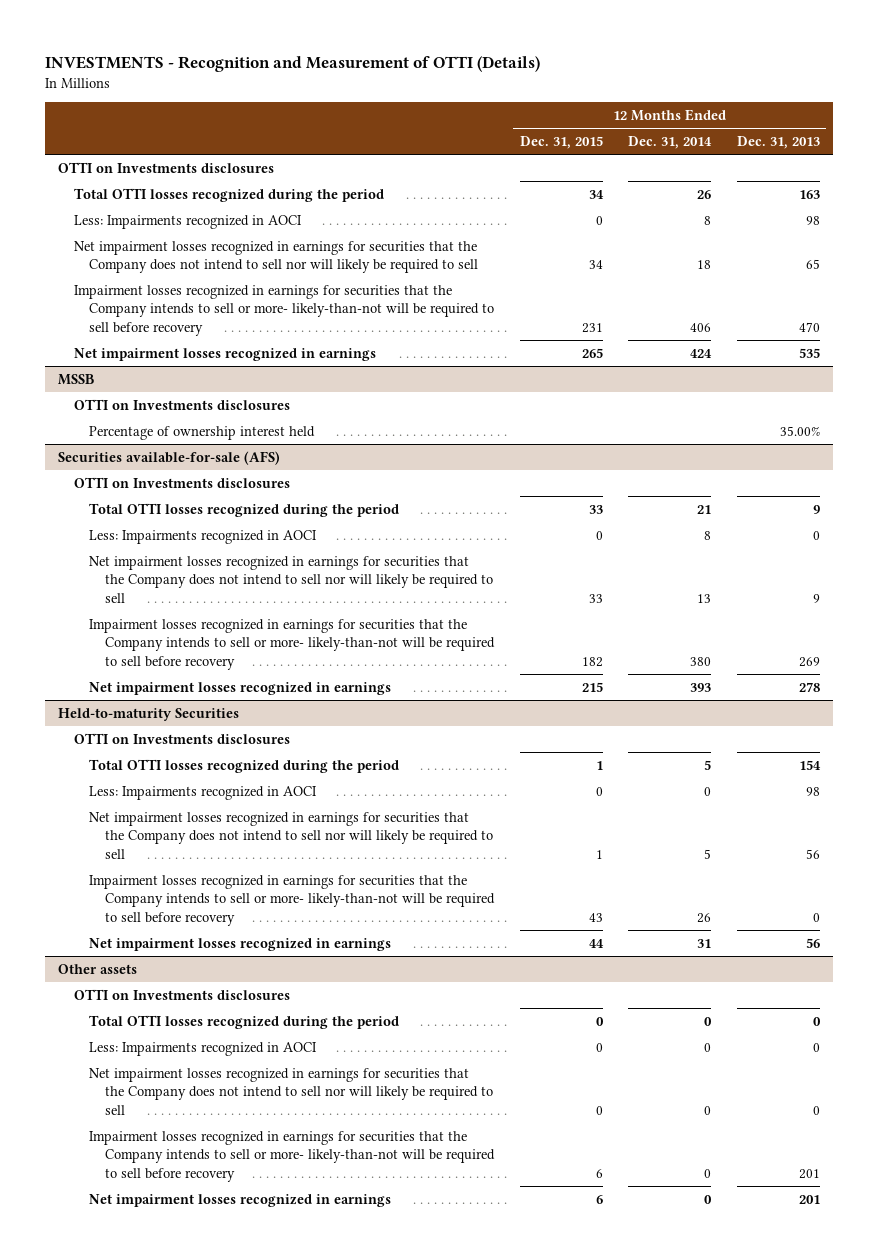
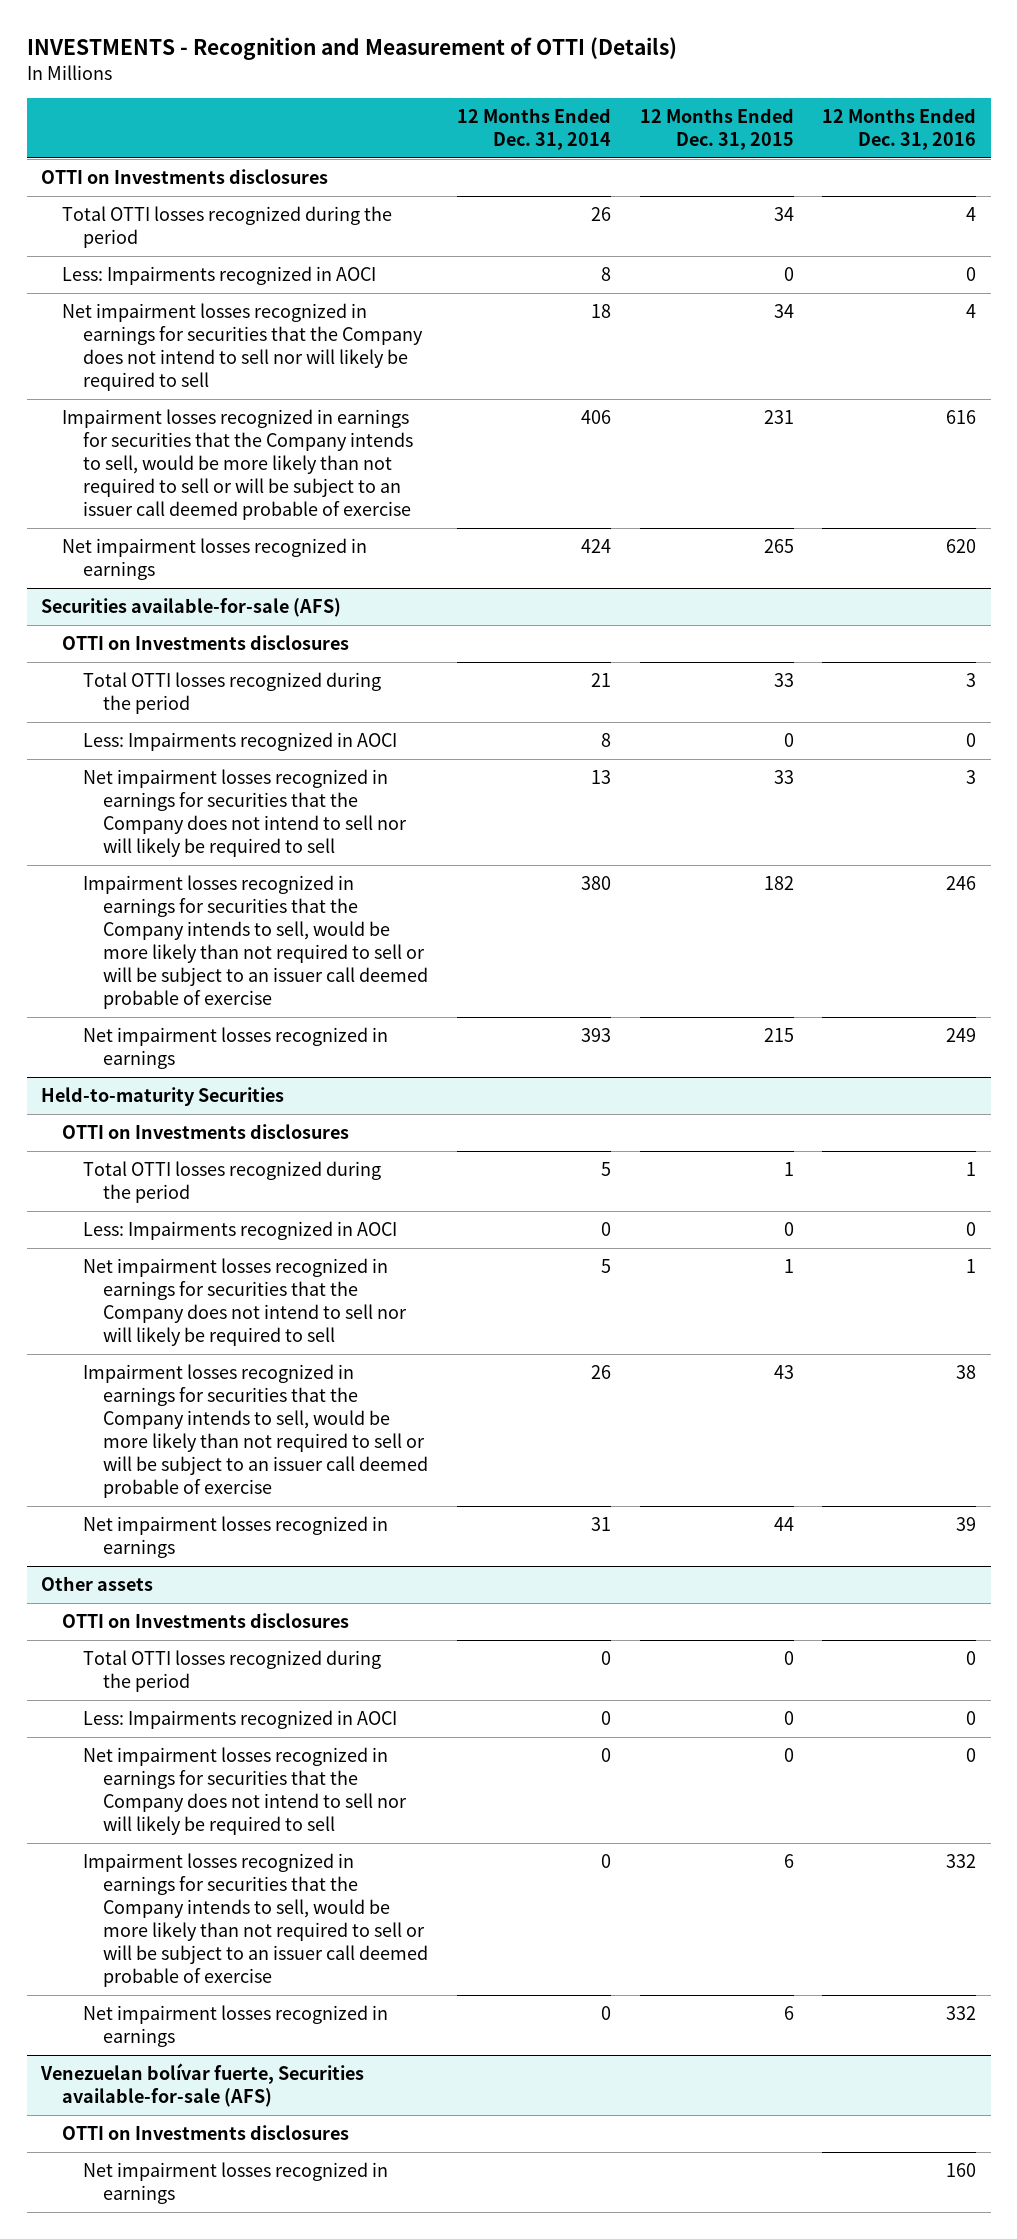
[736,136,820,150] Dec. 31, 2013 -> none
none -> [822,107,977,151] 12 Months Ended Dec. 31, 2016
[73,284,495,336] Impairment losses recognized in earnings for securities that the Company intends to sell or more- likely-than-not will be required to sell before recovery -> [61,409,413,521] Impairment losses recognized in earnings for securities that the Company intends to sell, would be more likely than not required to sell or will be subject to an issuer call deemed probable of exercise
[57,373,94,385] MSSB -> none
[73,398,290,410] OTTI on Investments disclosures -> none
[89,425,316,440] Percentage of ownership interest held -> none
[89,618,495,670] Impairment losses recognized in earnings for securities that the Company intends to sell or more- likely-than-not will be required to sell before recovery -> [82,875,429,1010] Impairment losses recognized in earnings for securities that the Company intends to sell, would be more likely than not required to sell or will be subject to an issuer call deemed probable of exercise
[89,874,495,926] Impairment losses recognized in earnings for securities that the Company intends to sell or more- likely-than-not will be required to sell before recovery -> [82,1364,429,1499] Impairment losses recognized in earnings for securities that the Company intends to sell, would be more likely than not required to sell or will be subject to an issuer call deemed probable of exercise
[89,1130,495,1182] Impairment losses recognized in earnings for securities that the Company intends to sell or more- likely-than-not will be required to sell before recovery -> [82,1853,429,1988] Impairment losses recognized in earnings for securities that the Company intends to sell, would be more likely than not required to sell or will be subject to an issuer call deemed probable of exercise
none -> [40,2063,365,2108] Venezuelan bolívar fuerte, Securities available-for-sale (AFS)
none -> [61,2125,349,2141] OTTI on Investments disclosures
none -> [82,2162,388,2205] Net impairment losses recognized in earnings

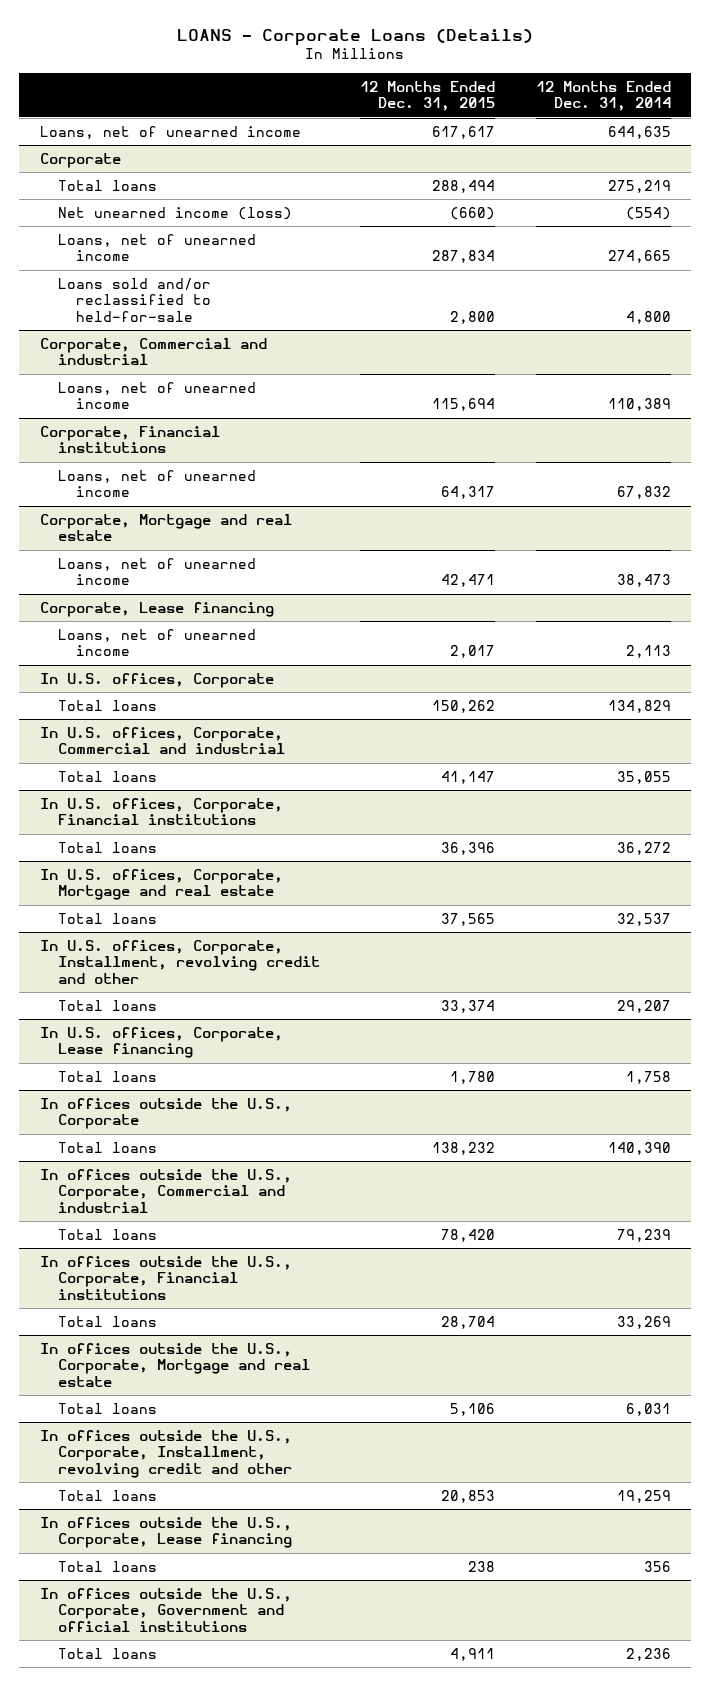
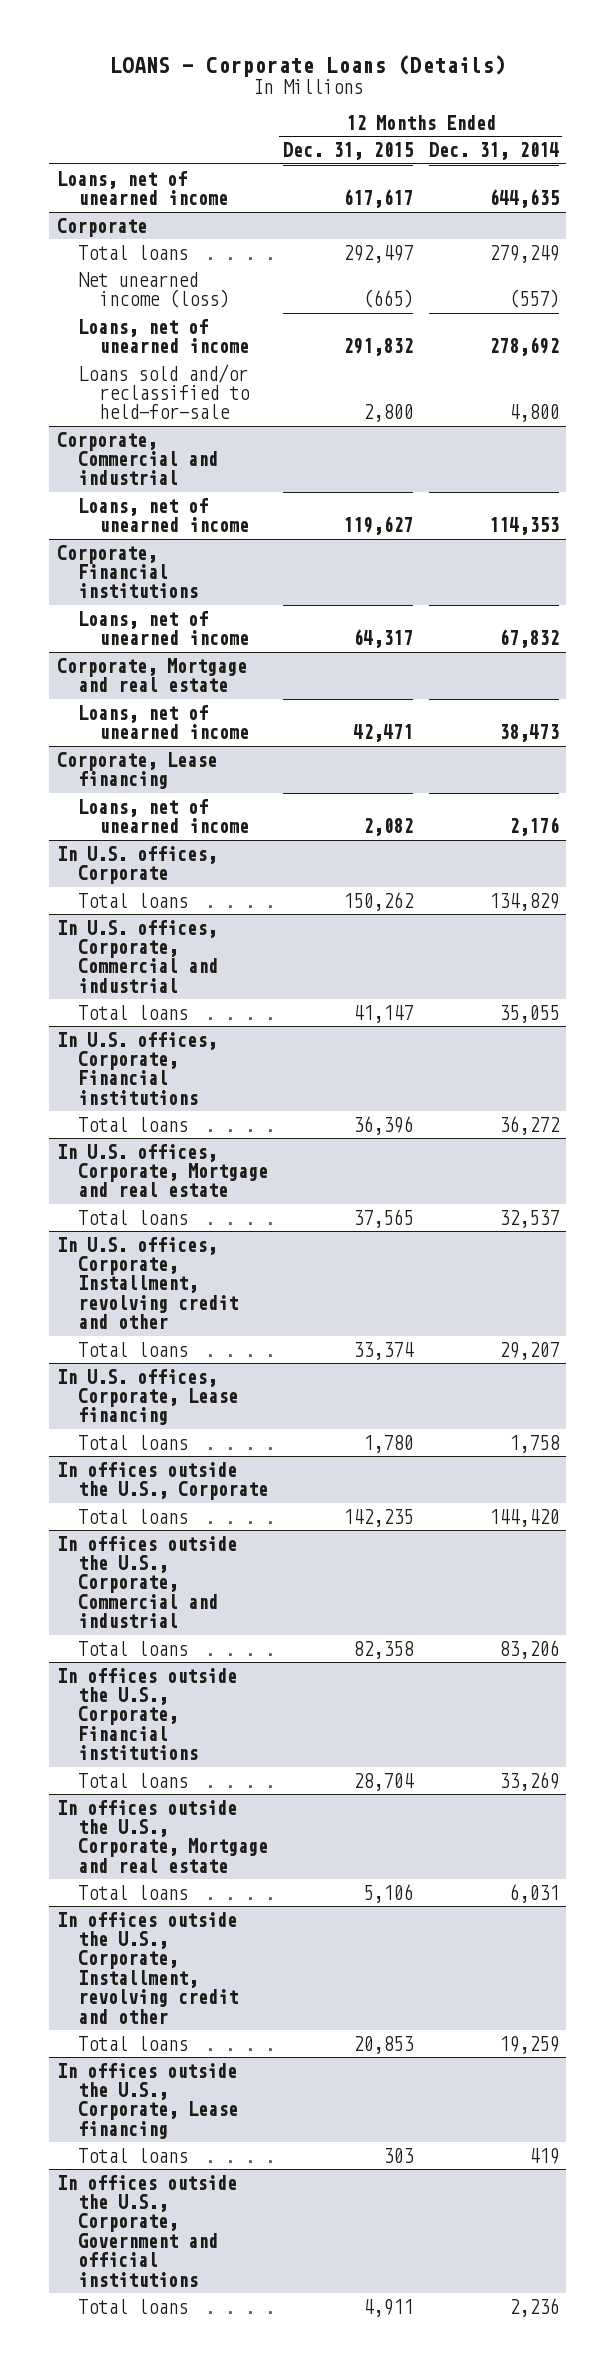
[432,179,496,193] 288,494 -> [343,244,414,263] 292,497
[607,179,671,193] 275,219 -> [488,244,559,263] 279,249
[450,206,496,220] (660) -> [363,289,414,309] (665)
[625,206,671,220] (554) -> [508,289,559,309] (557)
[432,250,496,264] 287,834 -> [343,338,414,357] 291,832
[607,250,671,264] 274,665 -> [488,337,559,357] 278,692
[432,398,496,412] 115,694 -> [343,516,414,536] 119,627
[607,398,671,412] 110,389 -> [488,517,559,536] 114,353
[450,645,496,659] 2,017 -> [363,818,414,837] 2,082
[625,645,671,659] 2,113 -> [508,817,559,837] 2,176
[432,1141,496,1155] 138,232 -> [343,1508,414,1527] 142,235
[607,1141,671,1155] 140,390 -> [488,1508,559,1527] 144,420
[441,1228,496,1242] 78,420 -> [353,1640,415,1659] 82,358
[616,1228,671,1242] 79,239 -> [498,1639,559,1659] 83,206
[468,1560,496,1572] 238 -> [383,2147,415,2163] 303
[643,1560,671,1572] 356 -> [528,2147,559,2164] 419

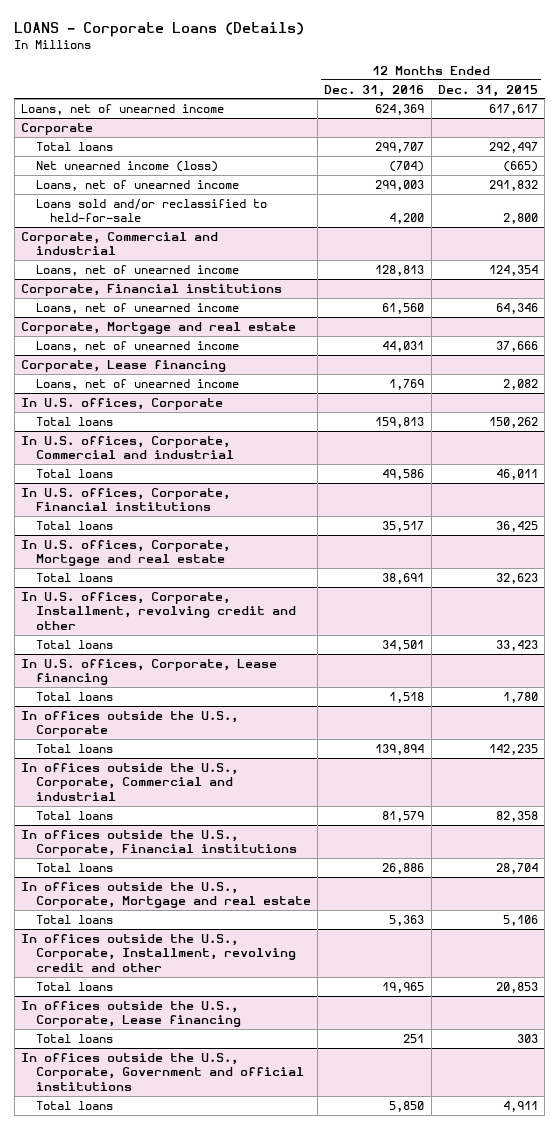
[428,141,559,160] Dec. 31, 2014 -> none
none -> [324,84,425,97] Dec. 31, 2016
[343,516,414,536] 119,627 -> [488,264,538,276] 124,354
[353,629,414,649] 64,317 -> [495,302,538,314] 64,346
[353,724,414,743] 42,471 -> [495,340,538,352] 37,666
[353,1004,414,1023] 41,147 -> [495,468,538,480] 46,011
[353,1115,414,1135] 36,396 -> [495,520,538,532] 36,425
[353,1208,414,1228] 37,565 -> [495,572,538,584] 32,623
[353,1341,415,1360] 33,374 -> [495,639,538,651] 33,423

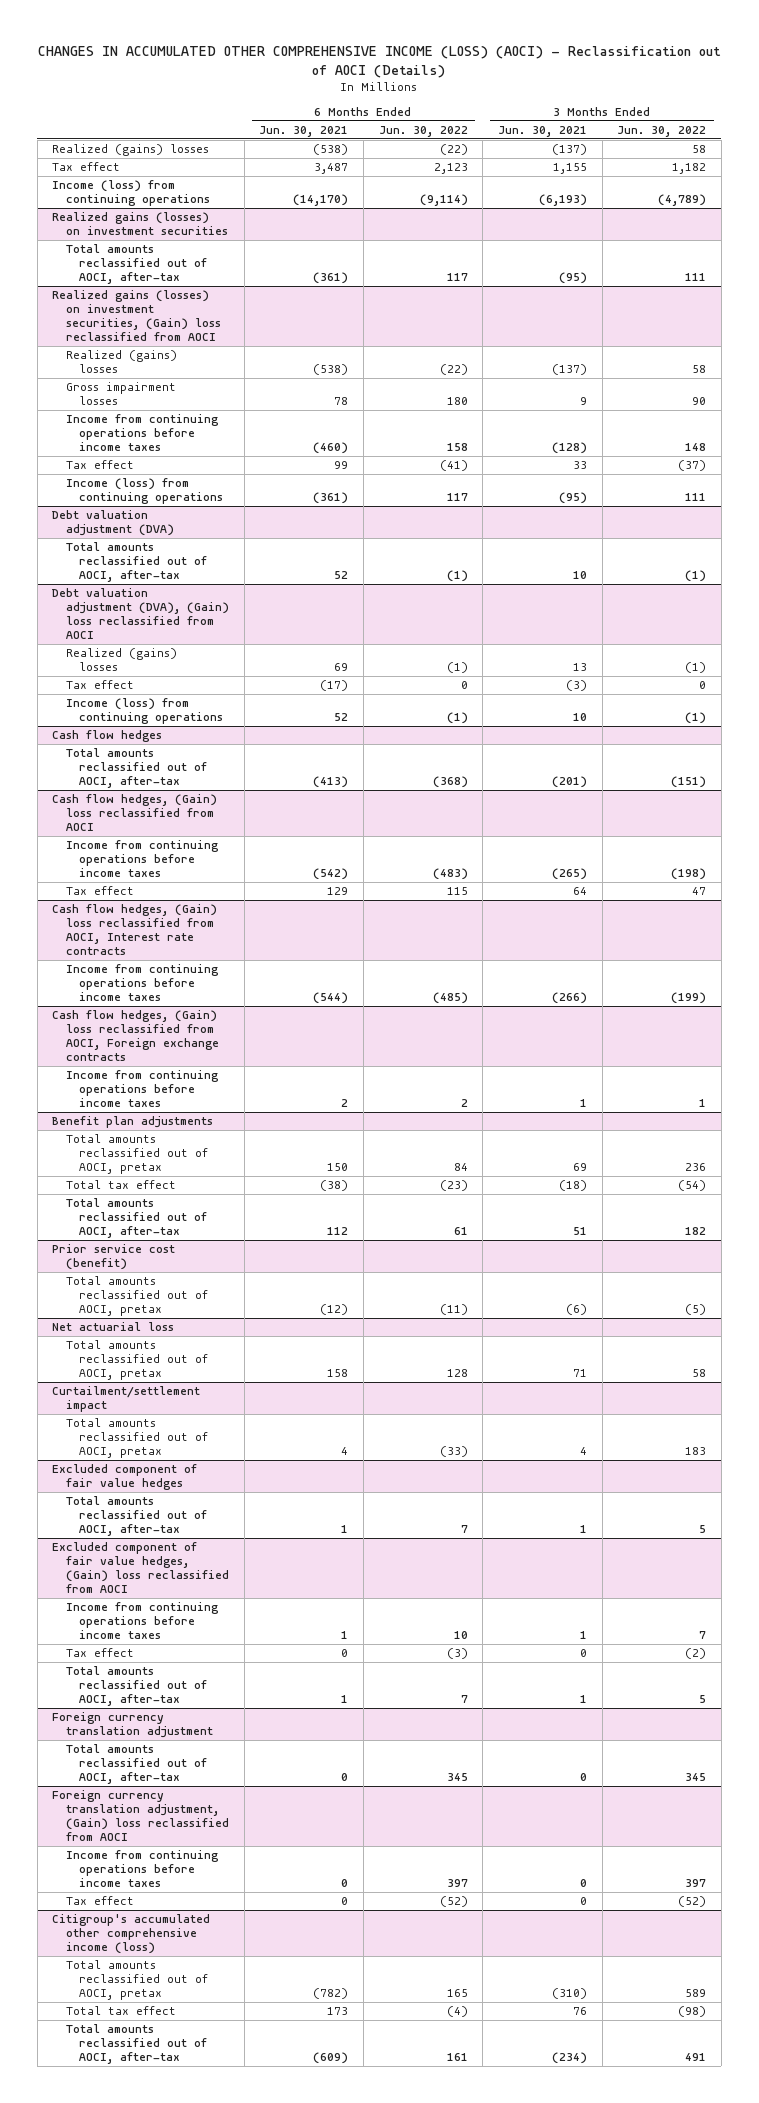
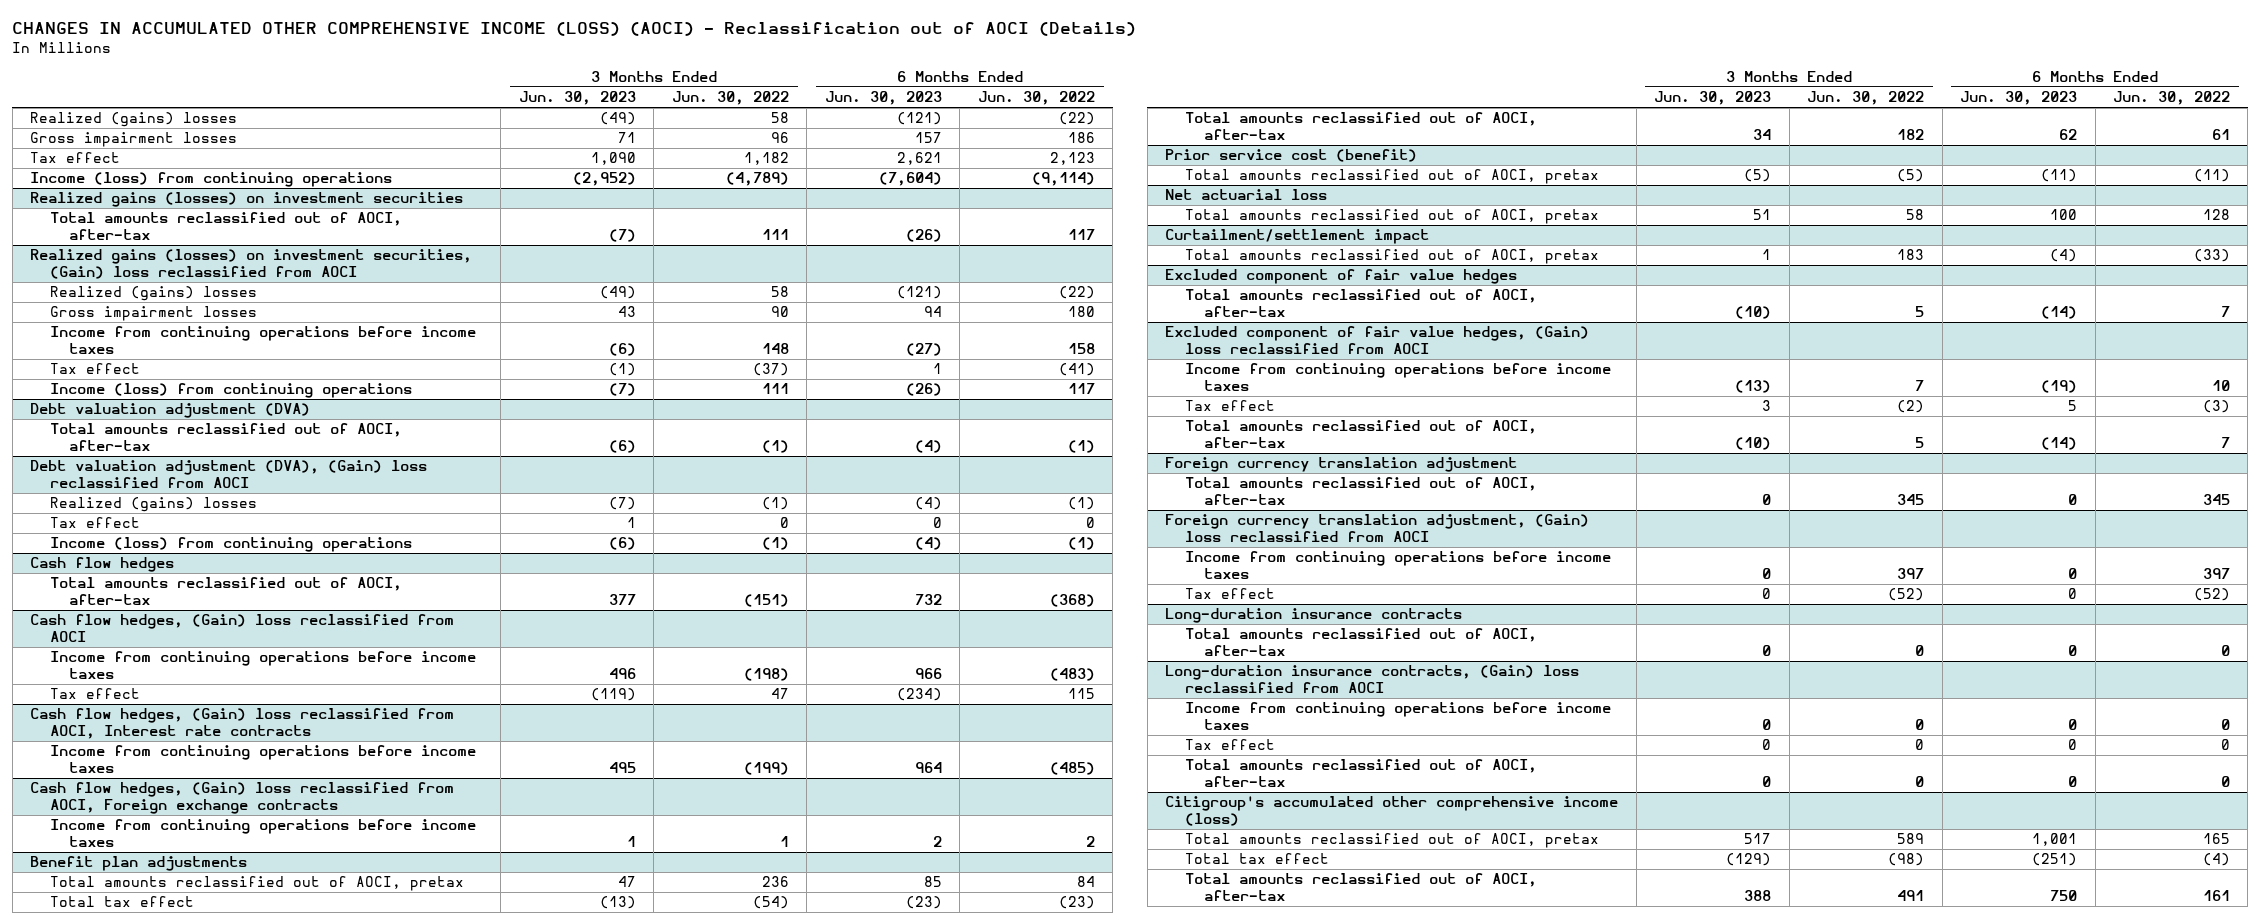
[259,125,349,137] Jun. 30, 2021 -> none
[497,125,587,137] Jun. 30, 2021 -> none
none -> [518,91,636,106] Jun. 30, 2023
none -> [824,91,942,106] Jun. 30, 2023
none -> [30,132,238,148] Gross impairment losses
none -> [1165,608,1463,624] Long-duration insurance contracts
none -> [1184,628,1537,657] Total amounts reclassified out of AOCI, after-tax
none -> [1165,665,1580,694] Long-duration insurance contracts, (Gain) loss reclassified from AOCI
none -> [1184,702,1611,731] Income from continuing operations before income taxes
none -> [1184,739,1275,751] Tax effect
none -> [1184,759,1537,788] Total amounts reclassified out of AOCI, after-tax

